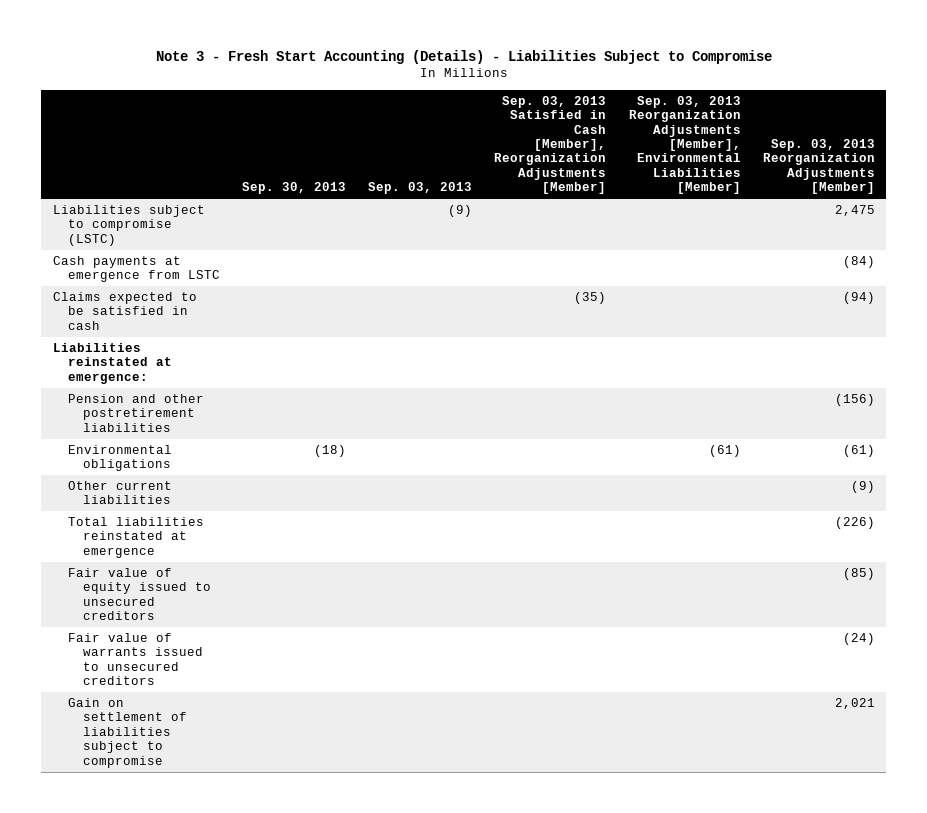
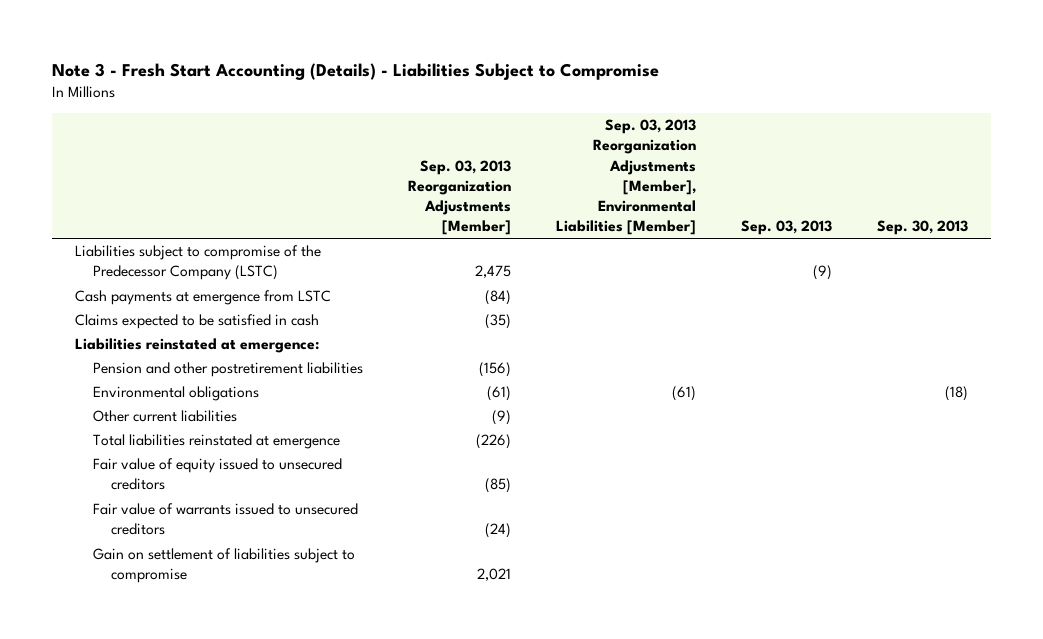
[494,95,607,195] Sep. 03, 2013 Satisfied in Cash [Member], Reorganization Adjustments [Member] -> none
[52,204,205,246] Liabilities subject to compromise (LSTC) -> [74,245,321,281] Liabilities subject to compromise of the Predecessor Company (LSTC)
[842,291,875,304] (94) -> [485,314,512,330] (35)

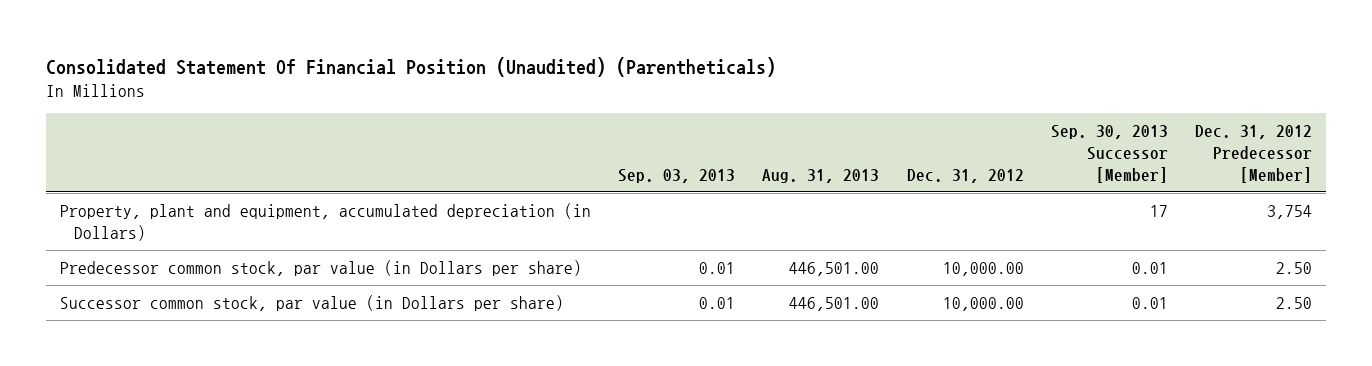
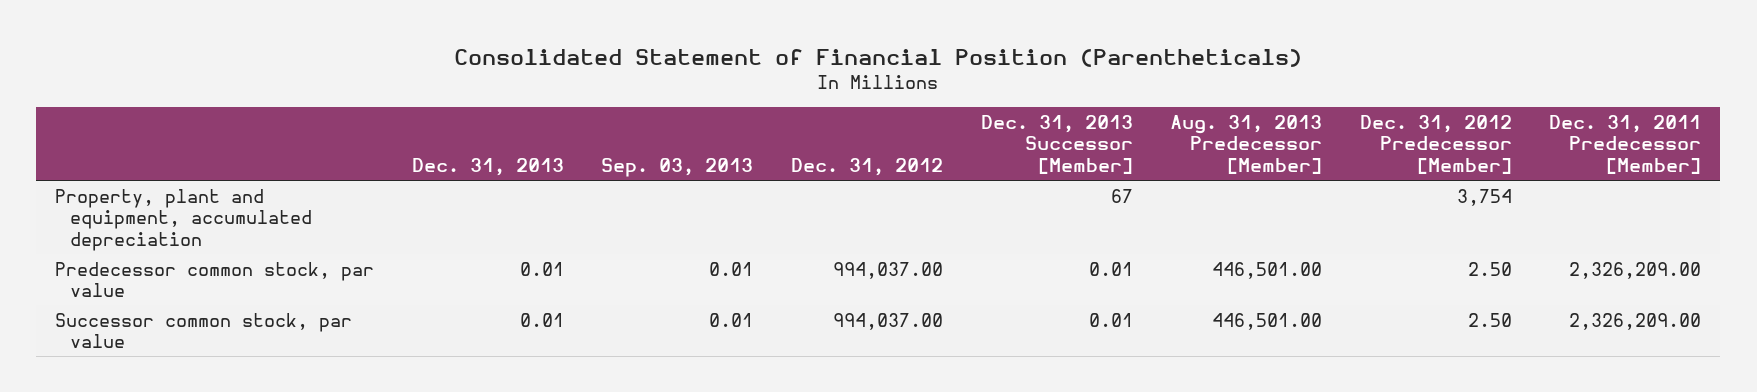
[46,56,777,77] Consolidated Statement Of Financial Position (Unaudited) (Parentheticals) -> [454,48,1303,67] Consolidated Statement of Financial Position (Parentheticals)
[762,168,880,183] Aug. 31, 2013 -> none
[1051,125,1169,183] Sep. 30, 2013 Successor [Member] -> none
none -> [411,158,564,177] Dec. 31, 2013
none -> [980,114,1133,175] Dec. 31, 2013 Successor [Member]
none -> [1170,114,1323,175] Aug. 31, 2013 Predecessor [Member]
none -> [1549,114,1702,175] Dec. 31, 2011 Predecessor [Member]
[59,203,591,241] Property, plant and equipment, accumulated depreciation (in Dollars) -> [55,188,313,252] Property, plant and equipment, accumulated depreciation
[59,260,582,277] Predecessor common stock, par value (in Dollars per share) -> [55,261,375,298] Predecessor common stock, par value
[942,262,1024,277] 10,000.00 -> [833,261,944,279] 994,037.00
[59,295,564,312] Successor common stock, par value (in Dollars per share) -> [55,312,353,349] Successor common stock, par value
[942,297,1024,312] 10,000.00 -> [833,312,944,330] 994,037.00

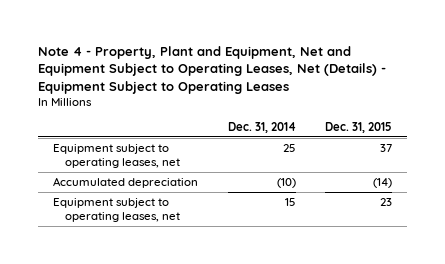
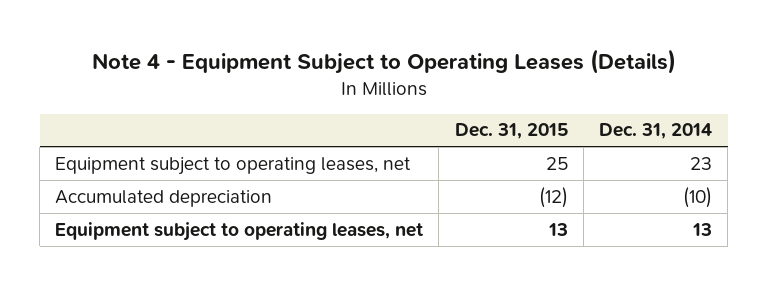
[38,45,387,94] Note 4 - Property, Plant and Equipment, Net and Equipment Subject to Operating Leases, Net (Details) - Equipment Subject to Operating Leases -> [91,49,676,75] Note 4 - Equipment Subject to Operating Leases (Details)
[282,143,296,152] 25 -> [690,156,713,170] 23
[380,143,393,152] 37 -> [545,156,568,170] 25
[373,177,393,188] (14) -> [538,186,568,208] (12)
[284,197,296,206] 15 -> [692,222,713,236] 13
[380,197,393,206] 23 -> [547,222,568,236] 13

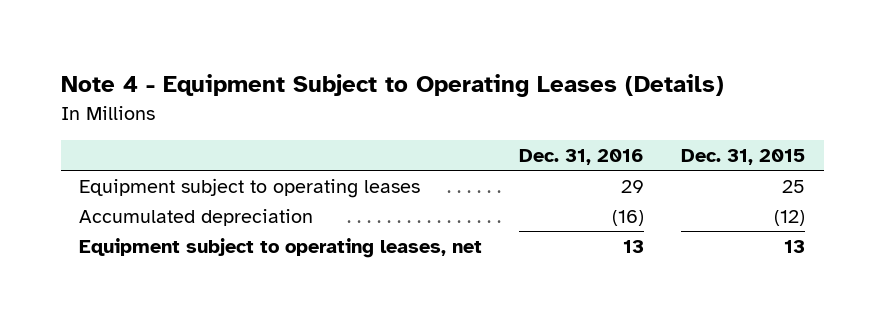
[599,123,713,140] Dec. 31, 2014 -> none
none -> [519,148,645,165] Dec. 31, 2016
[55,156,412,175] Equipment subject to operating leases, net -> [79,178,421,199] Equipment subject to operating leases

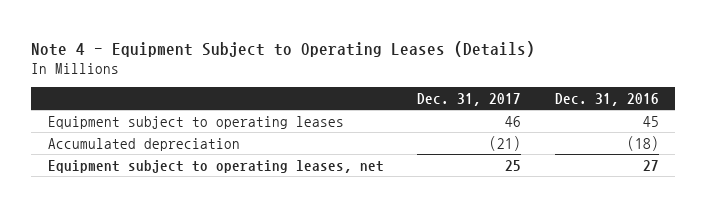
[681,148,806,165] Dec. 31, 2015 -> none
none -> [417,92,522,106] Dec. 31, 2017
[621,180,645,194] 29 -> [642,115,659,127] 45
[612,210,645,227] (16) -> [626,135,659,151] (18)
[623,240,645,254] 13 -> [642,159,659,171] 27

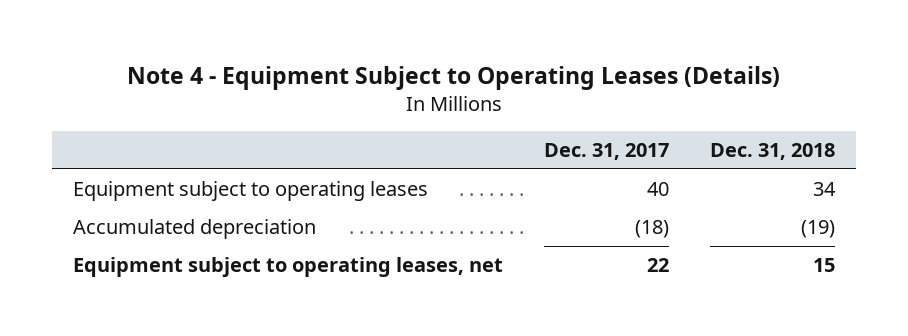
[554,92,659,106] Dec. 31, 2016 -> none
none -> [710,143,836,161] Dec. 31, 2018
[505,115,522,127] 46 -> [647,182,670,197] 40
[489,135,522,151] (21) -> [635,220,670,239] (18)
[505,159,522,171] 25 -> [647,258,670,273] 22

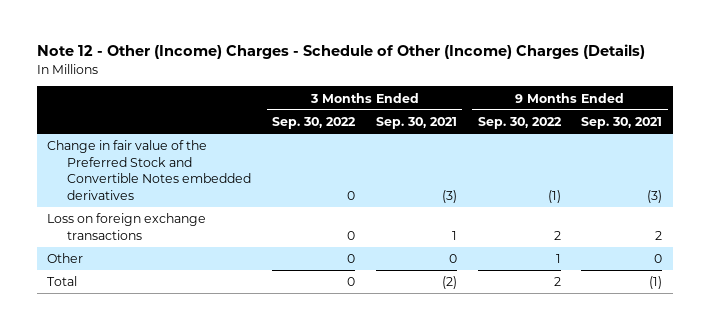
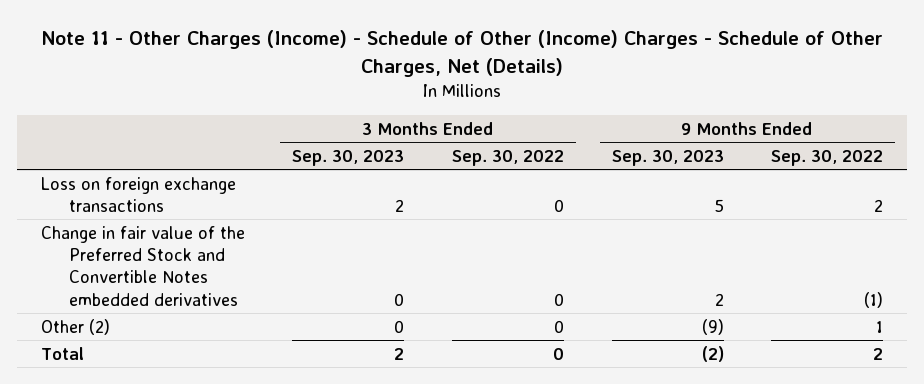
[36,44,645,60] Note 12 - Other (Income) Charges - Schedule of Other (Income) Charges (Details) -> [40,29,883,77] Note 11 - Other Charges (Income) - Schedule of Other (Income) Charges - Schedule of Other Charges, Net (Details)
[375,117,457,130] Sep. 30, 2021 -> none
[581,117,663,130] Sep. 30, 2021 -> none
none -> [292,149,405,166] Sep. 30, 2023
none -> [611,149,724,166] Sep. 30, 2023
[47,140,252,200] Change in fair value of the Preferred Stock and Convertible Notes embedded derivatives -> [40,225,245,306] Change in fair value of the Preferred Stock and Convertible Notes embedded derivatives
[47,253,84,264] Other -> [40,318,110,335] Other (2)

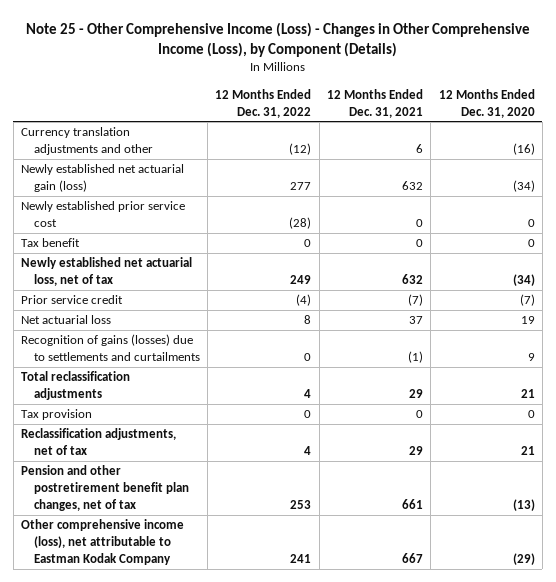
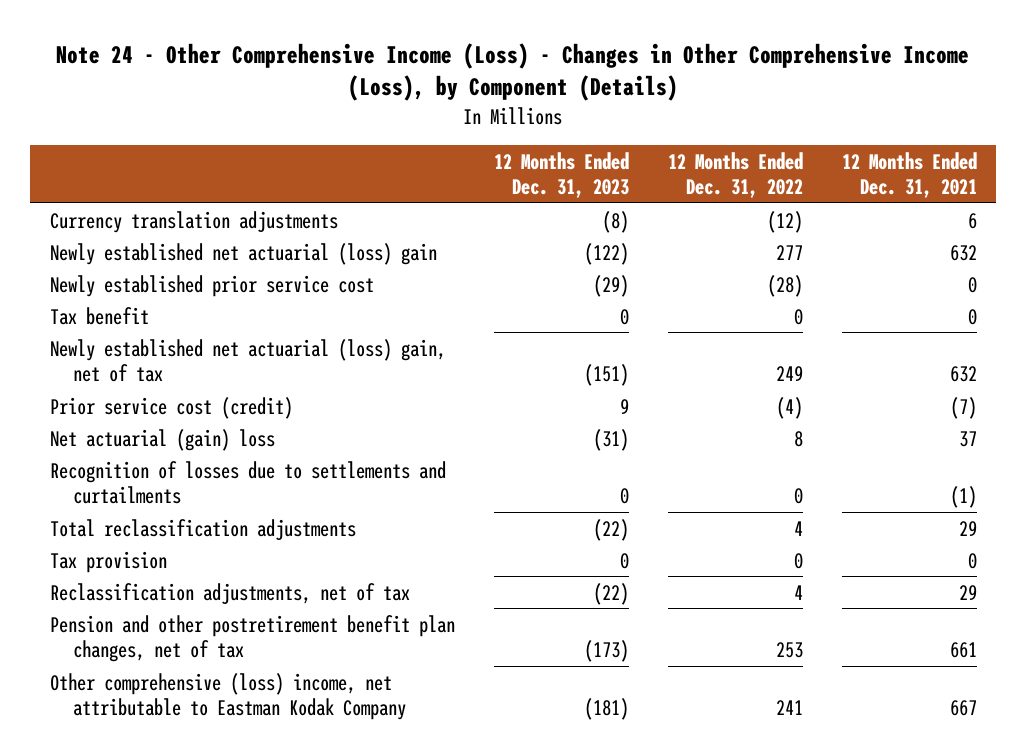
[25,21,530,57] Note 25 - Other Comprehensive Income (Loss) - Changes in Other Comprehensive Income (Loss), by Component (Details) -> [56,42,970,102] Note 24 - Other Comprehensive Income (Loss) - Changes in Other Comprehensive Income (Loss), by Component (Details)
[438,88,535,118] 12 Months Ended Dec. 31, 2020 -> none
none -> [493,151,629,198] 12 Months Ended Dec. 31, 2023
[21,127,153,156] Currency translation adjustments and other -> [49,210,338,233] Currency translation adjustments
[21,164,185,193] Newly established net actuarial gain (loss) -> [49,242,437,265] Newly established net actuarial (loss) gain
[21,257,193,287] Newly established net actuarial loss, net of tax -> [49,338,446,382] Newly established net actuarial (loss) gain, net of tax
[21,295,124,305] Prior service credit -> [49,396,293,419] Prior service cost (credit)
[21,315,112,325] Net actuarial loss -> [49,428,275,451] Net actuarial (gain) loss
[21,334,200,362] Recognition of gains (losses) due to settlements and curtailments -> [49,460,446,504] Recognition of losses due to settlements and curtailments
[21,519,185,565] Other comprehensive income (loss), net attributable to Eastman Kodak Company -> [49,672,406,720] Other comprehensive (loss) income, net attributable to Eastman Kodak Company

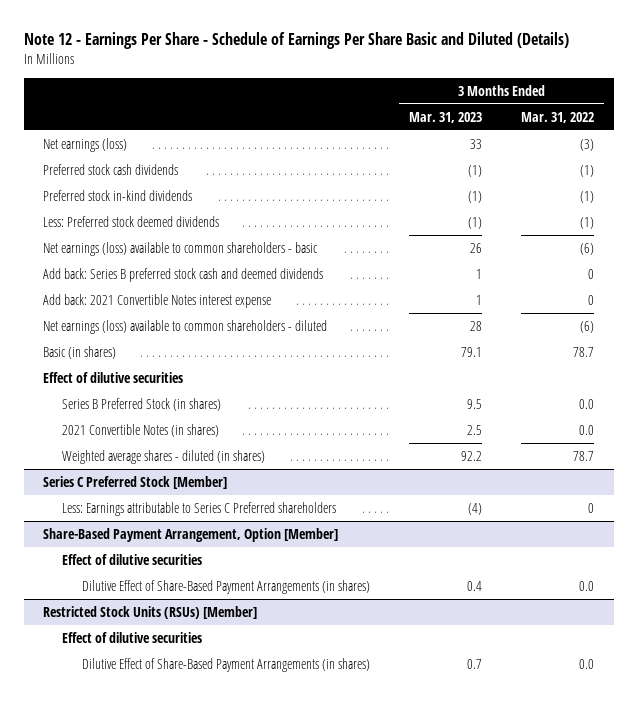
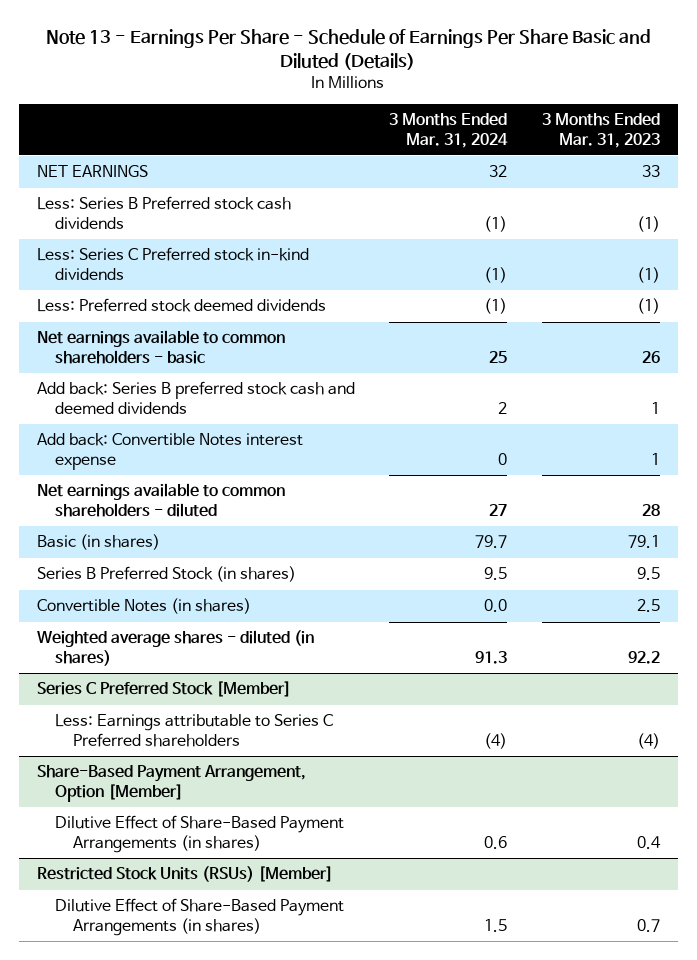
[23,32,569,50] Note 12 - Earnings Per Share - Schedule of Earnings Per Share Basic and Diluted (Details) -> [46,29,652,71] Note 13 - Earnings Per Share - Schedule of Earnings Per Share Basic and Diluted (Details)
[521,111,595,123] Mar. 31, 2022 -> none
none -> [389,113,509,148] 3 Months Ended Mar. 31, 2024
[43,138,128,153] Net earnings (loss) -> [36,165,148,178] NET EARNINGS
[43,164,179,176] Preferred stock cash dividends -> [36,196,291,229] Less: Series B Preferred stock cash dividends
[43,190,193,202] Preferred stock in-kind dividends -> [36,247,309,280] Less: Series C Preferred stock in-kind dividends
[43,242,319,257] Net earnings (loss) available to common shareholders - basic -> [36,330,285,364] Net earnings available to common shareholders - basic
[43,294,272,309] Add back: 2021 Convertible Notes interest expense -> [36,433,303,470] Add back: Convertible Notes interest expense
[43,320,328,335] Net earnings (loss) available to common shareholders - diluted -> [36,483,285,517] Net earnings available to common shareholders - diluted
[43,372,184,384] Effect of dilutive securities -> none
[62,424,220,438] 2021 Convertible Notes (in shares) -> [36,598,251,615] Convertible Notes (in shares)
[62,554,203,566] Effect of dilutive securities -> none
[62,632,203,644] Effect of dilutive securities -> none

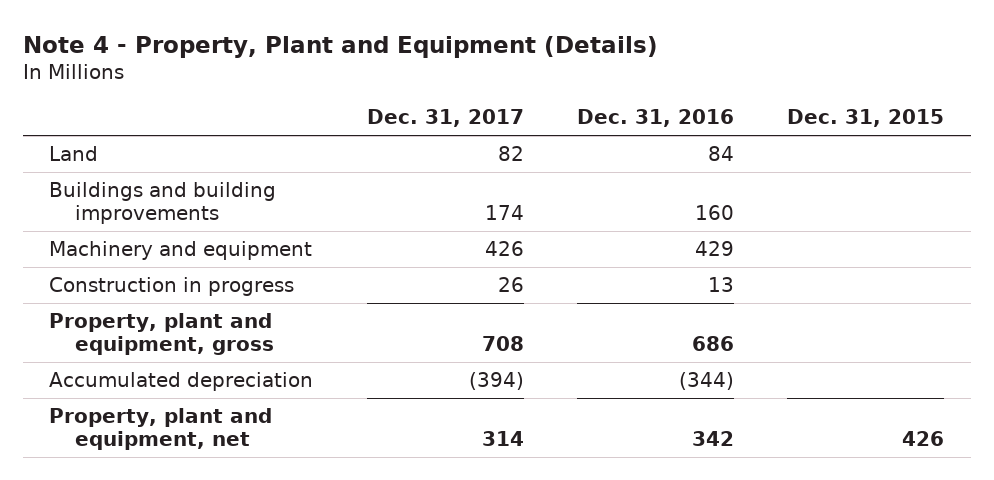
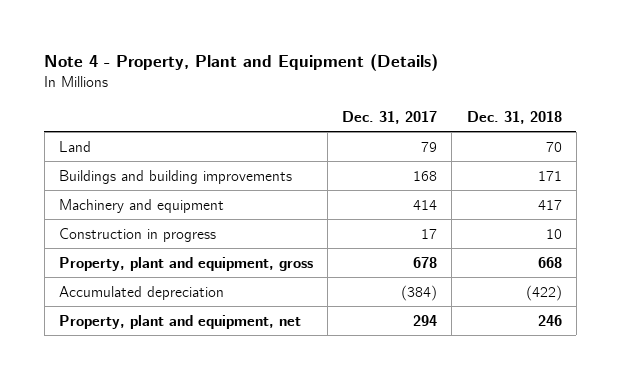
[577,109,735,128] Dec. 31, 2016 -> none
[787,109,945,128] Dec. 31, 2015 -> none
none -> [466,110,562,124] Dec. 31, 2018
[497,146,524,162] 82 -> [421,141,438,152] 79
[484,205,524,221] 174 -> [413,170,438,181] 168
[484,241,524,257] 426 -> [413,199,438,210] 414
[497,277,524,293] 26 -> [421,228,438,239] 17
[481,336,524,352] 708 -> [413,256,438,268] 678
[468,372,524,391] (394) -> [401,284,438,301] (384)
[481,431,524,447] 314 -> [413,314,438,326] 294

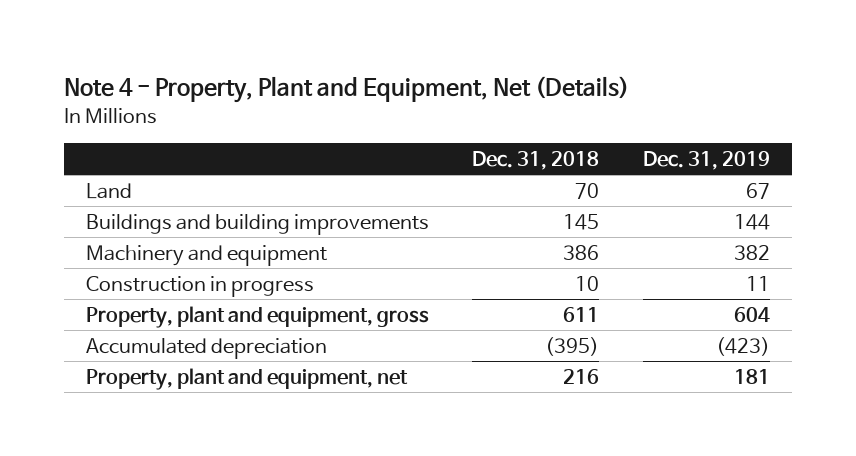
[44,54,439,72] Note 4 - Property, Plant and Equipment (Details) -> [64,76,630,104] Note 4 - Property, Plant and Equipment, Net (Details)
[342,110,438,124] Dec. 31, 2017 -> none
none -> [642,150,770,170] Dec. 31, 2019
[537,170,562,181] 171 -> [563,213,600,230] 145
[537,199,562,210] 417 -> [563,244,600,260] 386
[537,256,562,268] 668 -> [563,306,600,322] 611
[525,284,562,301] (422) -> [545,336,600,356] (395)
[537,314,562,326] 246 -> [563,368,600,384] 216

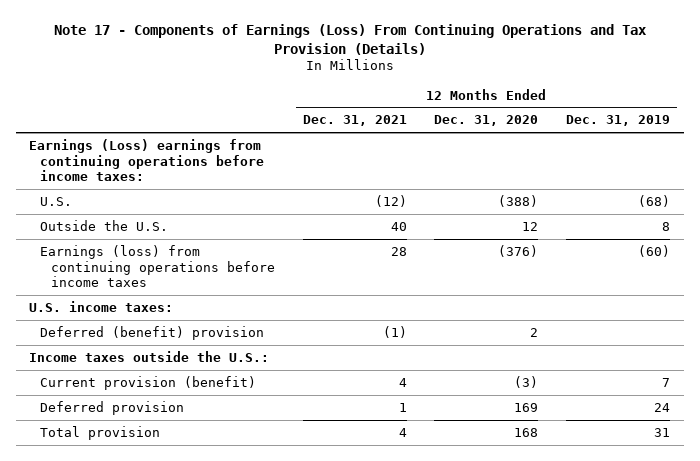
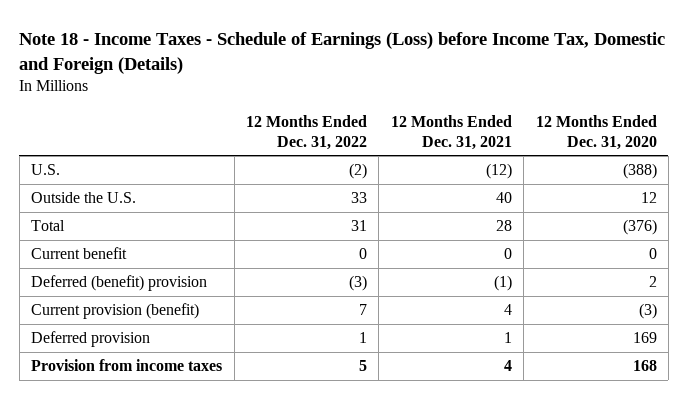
[53,23,647,55] Note 17 - Components of Earnings (Loss) From Continuing Operations and Tax Provision (Details) -> [19,31,666,74] Note 18 - Income Taxes - Schedule of Earnings (Loss) before Income Tax, Domestic and Foreign (Details)
[566,115,671,127] Dec. 31, 2019 -> none
none -> [246,114,368,150] 12 Months Ended Dec. 31, 2022
[29,138,265,182] Earnings (Loss) earnings from continuing operations before income taxes: -> none
[29,300,174,312] U.S. income taxes: -> none
[40,244,275,288] Earnings (loss) from continuing operations before income taxes -> [31,220,66,232] Total
none -> [31,247,128,260] Current benefit
[29,350,270,362] Income taxes outside the U.S.: -> none
[40,425,161,440] Total provision -> [31,359,223,372] Provision from income taxes

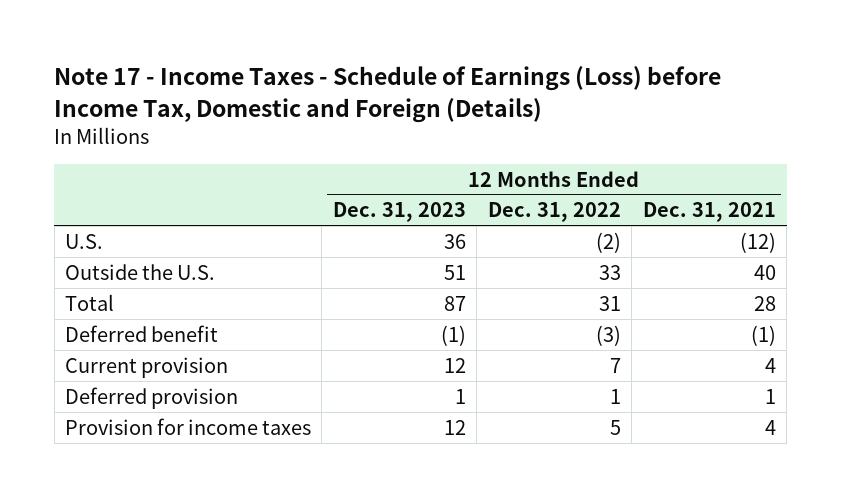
[19,31,666,74] Note 18 - Income Taxes - Schedule of Earnings (Loss) before Income Tax, Domestic and Foreign (Details) -> [54,66,722,123] Note 17 - Income Taxes - Schedule of Earnings (Loss) before Income Tax, Domestic and Foreign (Details)
[535,114,657,150] 12 Months Ended Dec. 31, 2020 -> none
none -> [332,202,466,223] Dec. 31, 2023
[31,247,128,260] Current benefit -> none
[31,275,208,292] Deferred (benefit) provision -> [65,324,219,342] Deferred benefit
[31,303,200,320] Current provision (benefit) -> [65,356,229,378] Current provision
[31,359,223,372] Provision from income taxes -> [65,417,312,435] Provision for income taxes

